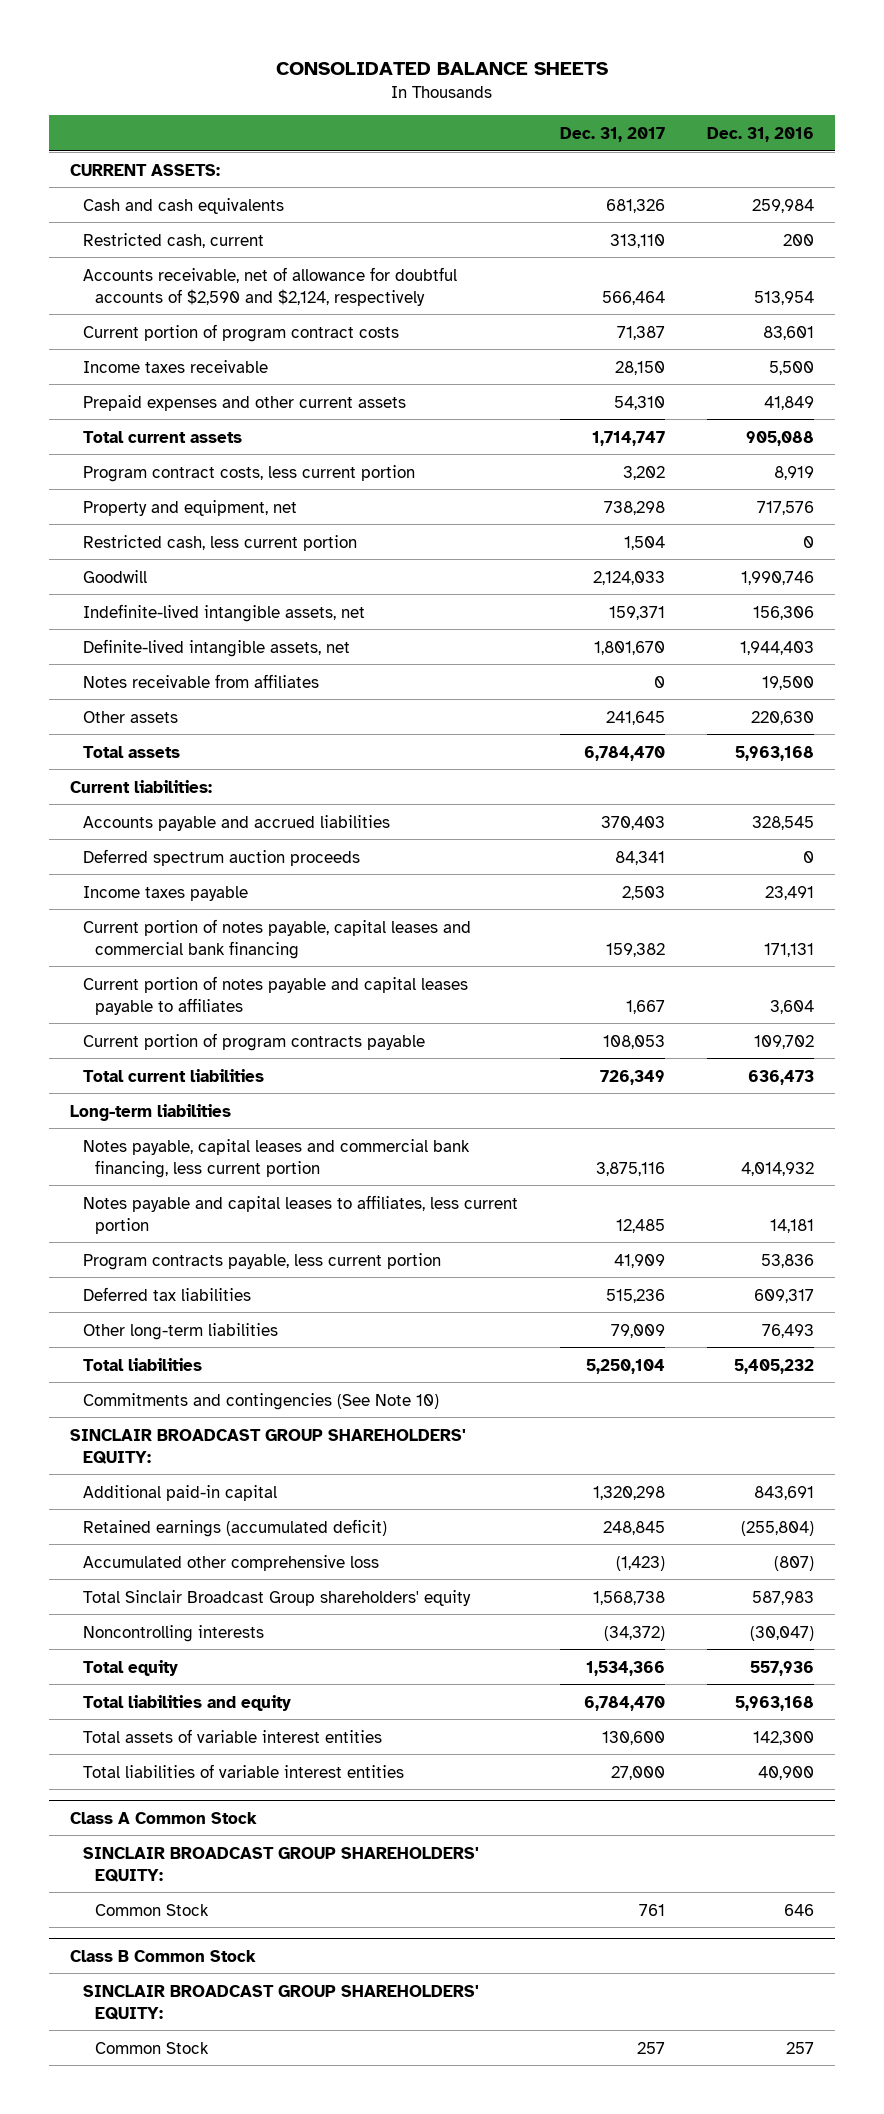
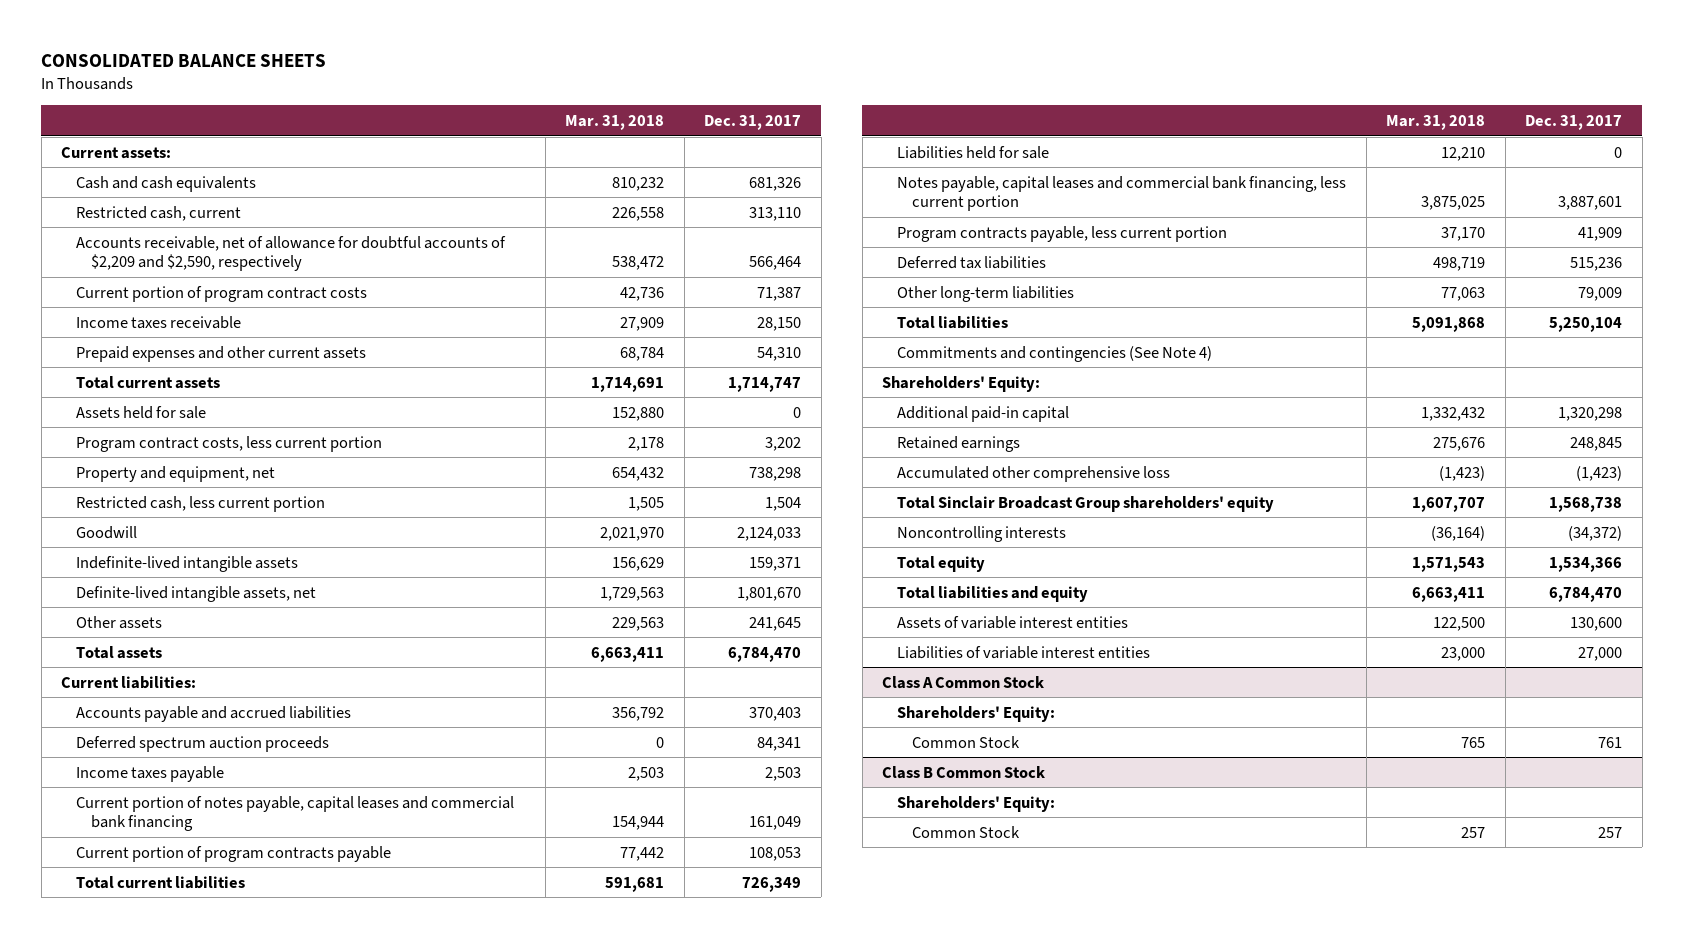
[707,126,815,142] Dec. 31, 2016 -> none
none -> [565,115,665,131] Mar. 31, 2018
[69,163,220,176] CURRENT ASSETS: -> [61,146,172,159] Current assets:
[82,266,457,306] Accounts receivable, net of allowance for doubtful accounts of $2,590 and $2,124, respectively -> [76,235,507,272] Accounts receivable, net of allowance for doubtful accounts of $2,209 and $2,590, respectively
none -> [76,405,207,419] Assets held for sale
[82,603,365,622] Indefinite-lived intangible assets, net -> [76,555,299,572] Indefinite-lived intangible assets
[82,673,319,688] Notes receivable from affiliates -> none
[82,975,468,1015] Current portion of notes payable and capital leases payable to affiliates -> none
[605,942,665,957] 159,382 -> [749,816,802,831] 161,049
[69,1103,231,1121] Long-term liabilities -> none
[82,1194,518,1234] Notes payable and capital leases to affiliates, less current portion -> none
none -> [897,145,1050,159] Liabilities held for sale
[595,1161,665,1176] 3,875,116 -> [1558,196,1623,211] 3,887,601
[69,1428,466,1464] SINCLAIR BROADCAST GROUP SHAREHOLDERS' EQUITY: -> none
[82,1392,439,1410] Commitments and contingencies (See Note 10) -> [897,345,1213,362] Commitments and contingencies (See Note 4)
none -> [882,375,1041,392] Shareholders' Equity:
[82,1518,387,1537] Retained earnings (accumulated deficit) -> [897,435,1021,452] Retained earnings
[82,1728,382,1743] Total assets of variable interest entities -> [897,615,1129,629] Assets of variable interest entities
[82,1763,404,1778] Total liabilities of variable interest entities -> [897,645,1151,659] Liabilities of variable interest entities
[82,1846,479,1882] SINCLAIR BROADCAST GROUP SHAREHOLDERS' EQUITY: -> none
none -> [897,705,1056,722] Shareholders' Equity:
[82,1984,479,2020] SINCLAIR BROADCAST GROUP SHAREHOLDERS' EQUITY: -> none
none -> [897,795,1056,812] Shareholders' Equity:

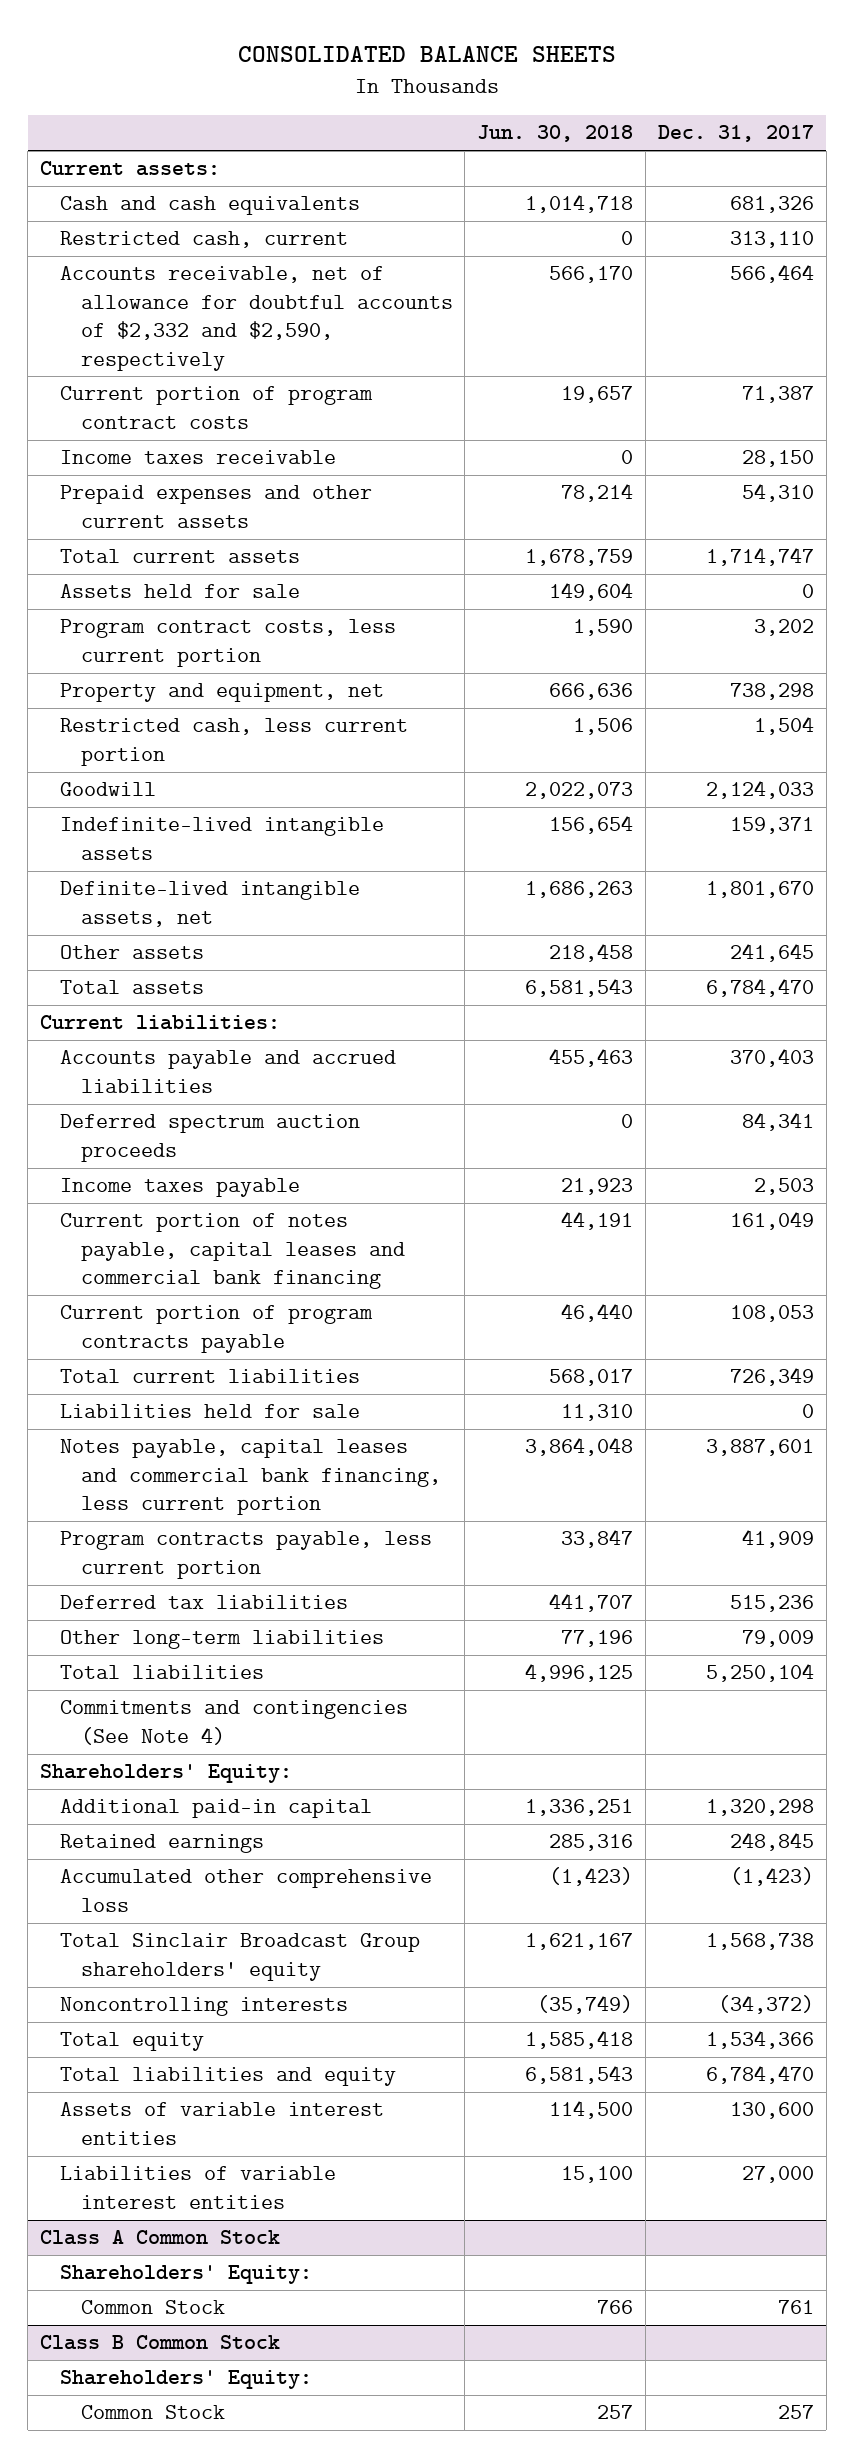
[565,115,665,131] Mar. 31, 2018 -> none
none -> [477,125,634,143] Jun. 30, 2018
[76,235,507,272] Accounts receivable, net of allowance for doubtful accounts of $2,209 and $2,590, respectively -> [60,266,453,371] Accounts receivable, net of allowance for doubtful accounts of $2,332 and $2,590, respectively

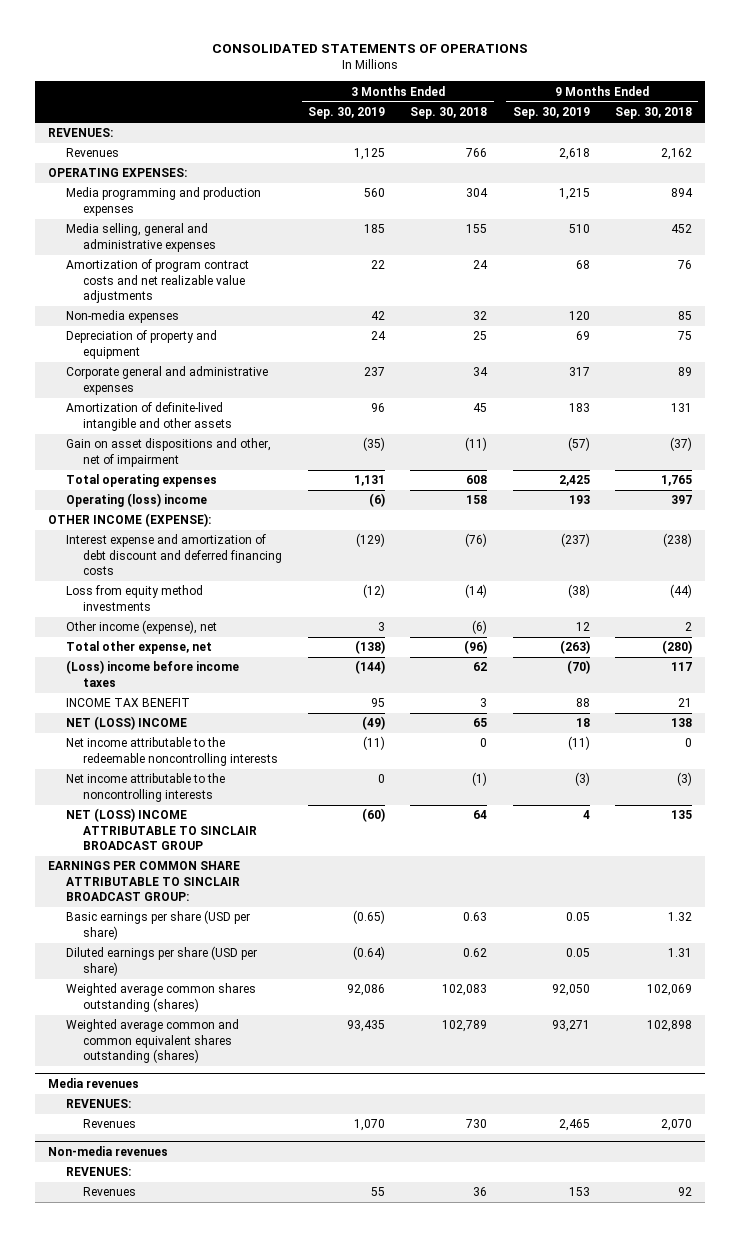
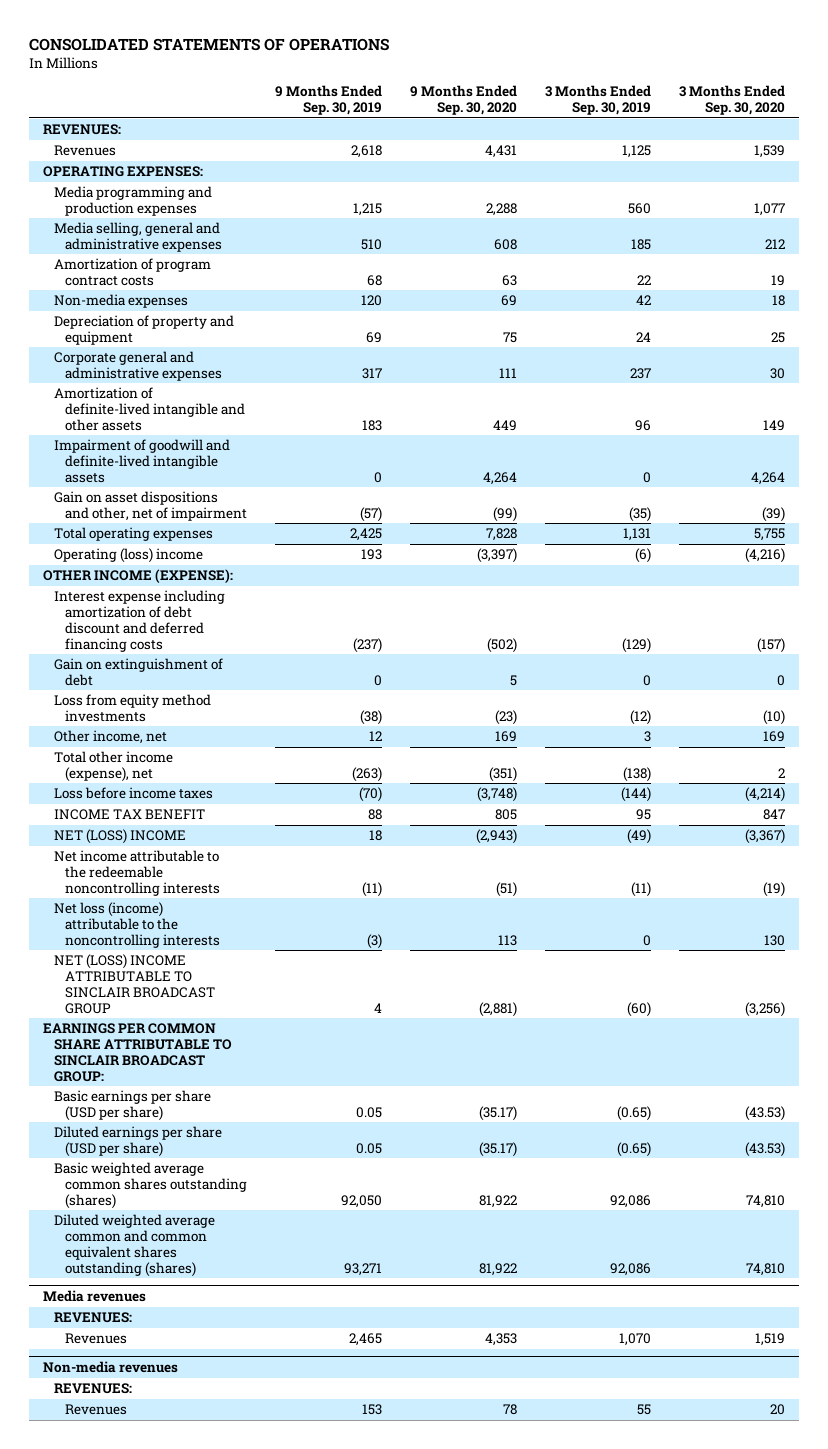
[410,107,488,120] Sep. 30, 2018 -> none
[615,107,693,120] Sep. 30, 2018 -> none
none -> [409,85,517,116] 9 Months Ended Sep. 30, 2020
none -> [678,85,785,116] 3 Months Ended Sep. 30, 2020
[65,259,249,304] Amortization of program contract costs and net realizable value adjustments -> [53,258,211,286] Amortization of program contract costs
none -> [53,439,230,483] Impairment of goodwill and definite-lived intangible assets
[65,534,283,576] Interest expense and amortization of debt discount and deferred financing costs -> [53,590,225,652] Interest expense including amortization of debt discount and deferred financing costs
none -> [53,658,223,686] Gain on extinguishment of debt
[65,620,217,635] Other income (expense), net -> [53,730,167,745] Other income, net
[65,641,212,655] Total other expense, net -> [53,751,173,782] Total other income (expense), net
[65,660,239,687] (Loss) income before income taxes -> [53,787,213,800] Loss before income taxes
[65,773,225,802] Net income attributable to the noncontrolling interests -> [53,902,220,948] Net loss (income) attributable to the noncontrolling interests
[352,946,385,961] (0.64) -> [616,1141,651,1157] (0.65)
[65,983,256,1012] Weighted average common shares outstanding (shares) -> [53,1162,247,1209] Basic weighted average common shares outstanding (shares)
[65,1019,239,1064] Weighted average common and common equivalent shares outstanding (shares) -> [53,1214,215,1277] Diluted weighted average common and common equivalent shares outstanding (shares)
[346,1020,385,1033] 93,435 -> [609,1262,651,1276] 92,086

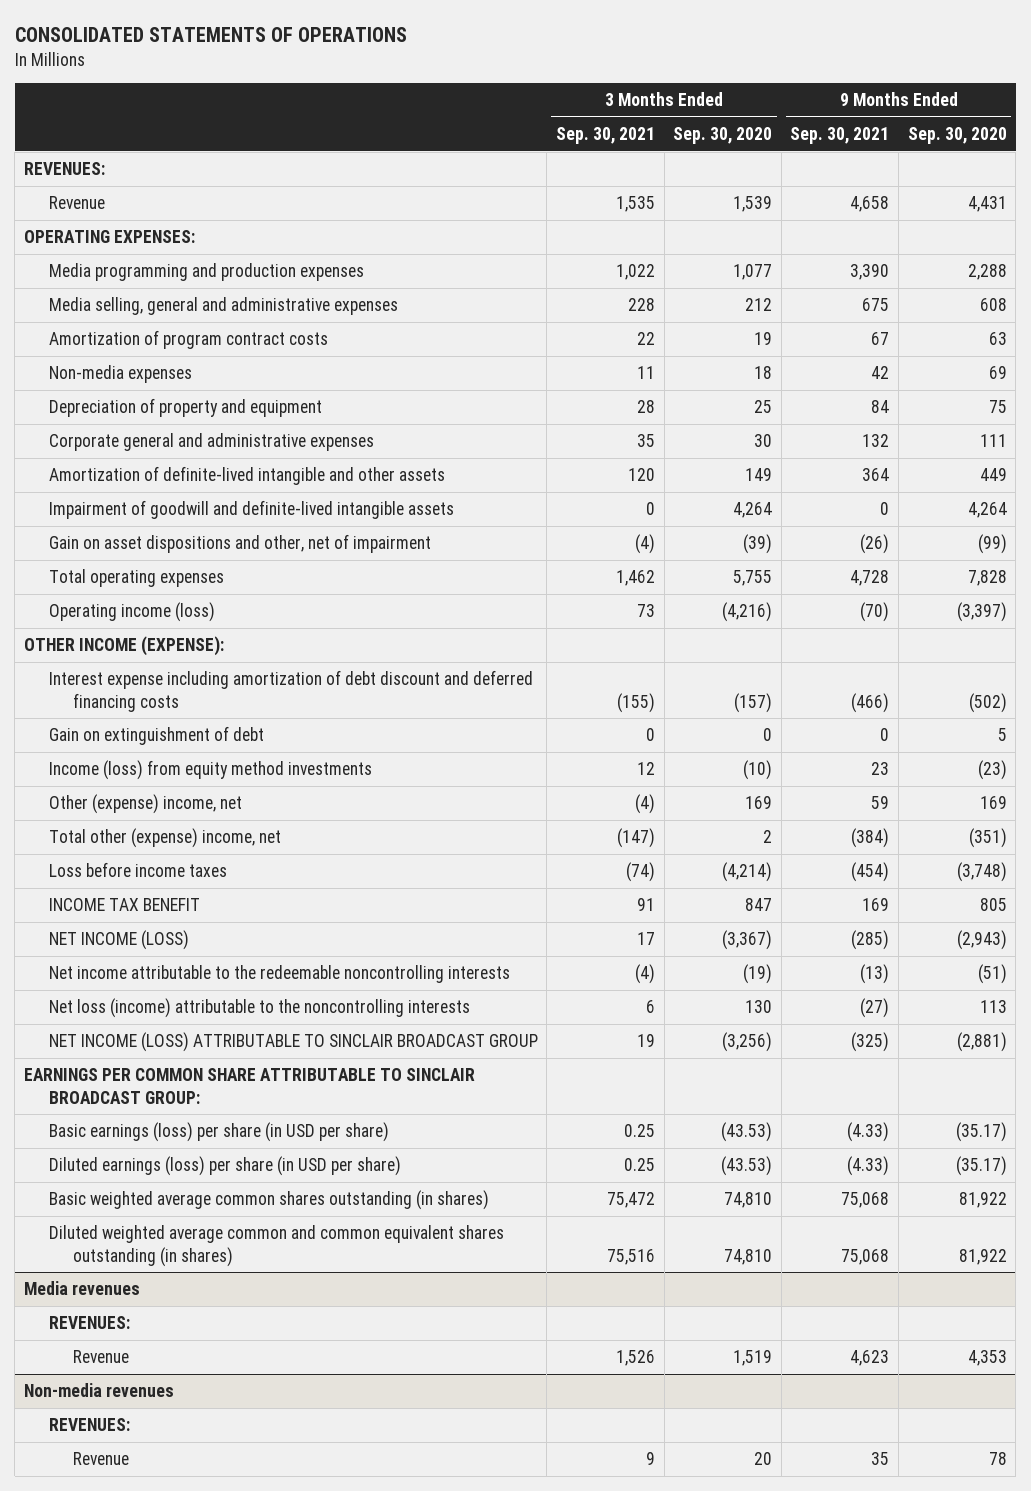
[274,85,382,116] 9 Months Ended Sep. 30, 2019 -> none
[544,85,651,116] 3 Months Ended Sep. 30, 2019 -> none
none -> [555,127,655,145] Sep. 30, 2021
none -> [790,127,890,145] Sep. 30, 2021
[53,145,116,157] Revenues -> [48,196,105,210] Revenue
[53,548,203,564] Operating (loss) income -> [48,602,215,623] Operating income (loss)
[53,694,211,722] Loss from equity method investments -> [48,760,372,781] Income (loss) from equity method investments
[53,730,167,745] Other income, net -> [48,794,242,815] Other (expense) income, net
[53,751,173,782] Total other income (expense), net -> [48,828,281,849] Total other (expense) income, net
[53,829,186,845] NET (LOSS) INCOME -> [48,930,189,951] NET INCOME (LOSS)
[53,954,215,1014] NET (LOSS) INCOME ATTRIBUTABLE TO SINCLAIR BROADCAST GROUP -> [48,1032,538,1053] NET INCOME (LOSS) ATTRIBUTABLE TO SINCLAIR BROADCAST GROUP
[53,1090,211,1121] Basic earnings per share (USD per share) -> [48,1122,389,1143] Basic earnings (loss) per share (in USD per share)
[53,1126,222,1157] Diluted earnings per share (USD per share) -> [48,1156,401,1177] Diluted earnings (loss) per share (in USD per share)
[53,1162,247,1209] Basic weighted average common shares outstanding (shares) -> [48,1190,489,1211] Basic weighted average common shares outstanding (in shares)
[53,1214,215,1277] Diluted weighted average common and common equivalent shares outstanding (shares) -> [48,1225,504,1267] Diluted weighted average common and common equivalent shares outstanding (in shares)
[64,1333,127,1345] Revenues -> [73,1350,130,1364] Revenue
[64,1404,127,1416] Revenues -> [73,1452,130,1466] Revenue

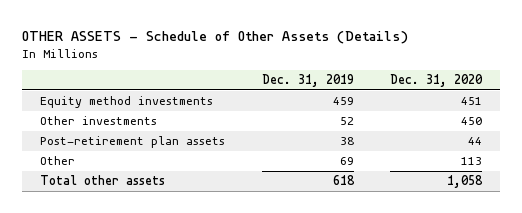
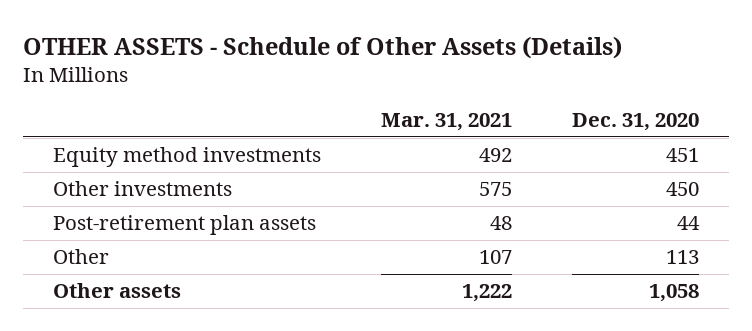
[261,74,354,88] Dec. 31, 2019 -> none
none -> [380,113,512,132] Mar. 31, 2021
[40,175,166,186] Total other assets -> [52,283,181,299] Other assets

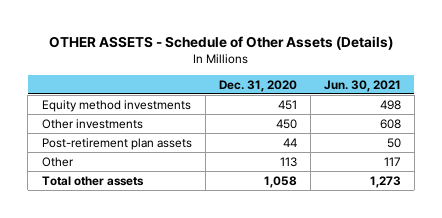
[380,113,512,132] Mar. 31, 2021 -> none
none -> [323,79,401,92] Jun. 30, 2021
[52,283,181,299] Other assets -> [41,175,144,186] Total other assets

